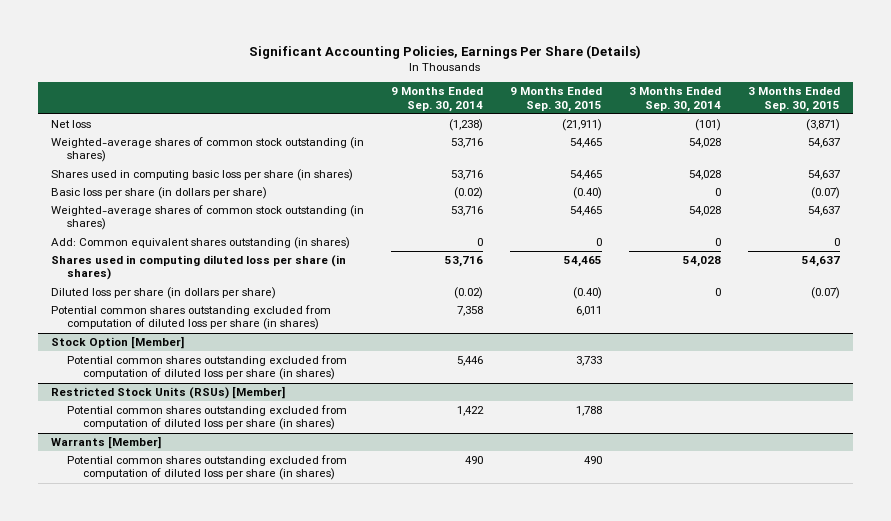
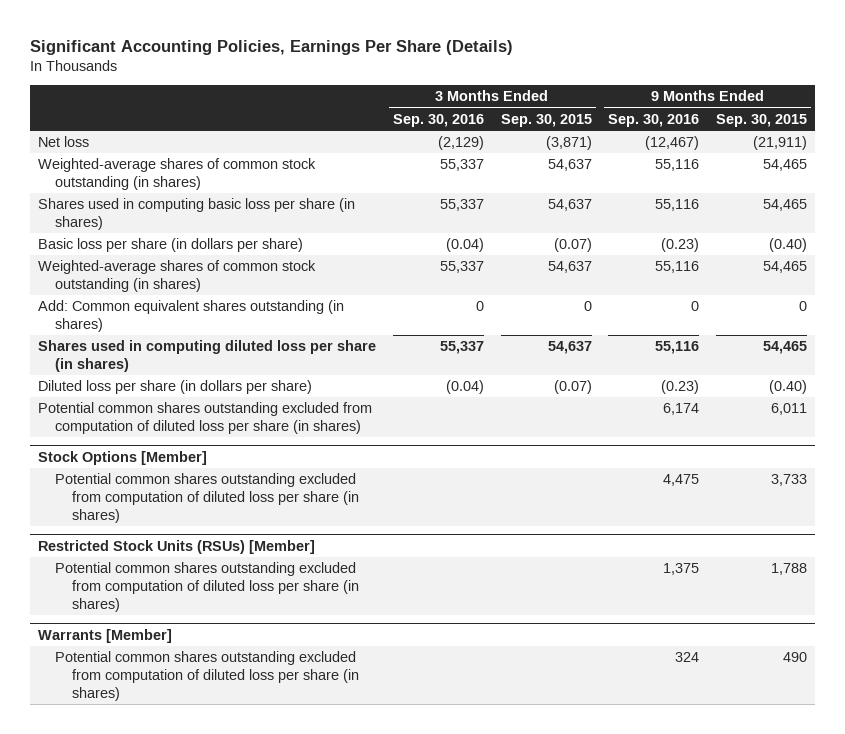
[391,87,484,112] 9 Months Ended Sep. 30, 2014 -> none
[628,87,721,112] 3 Months Ended Sep. 30, 2014 -> none
none -> [392,113,484,127] Sep. 30, 2016
none -> [608,113,700,127] Sep. 30, 2016
[51,336,185,350] Stock Option [Member] -> [37,451,207,466] Stock Options [Member]

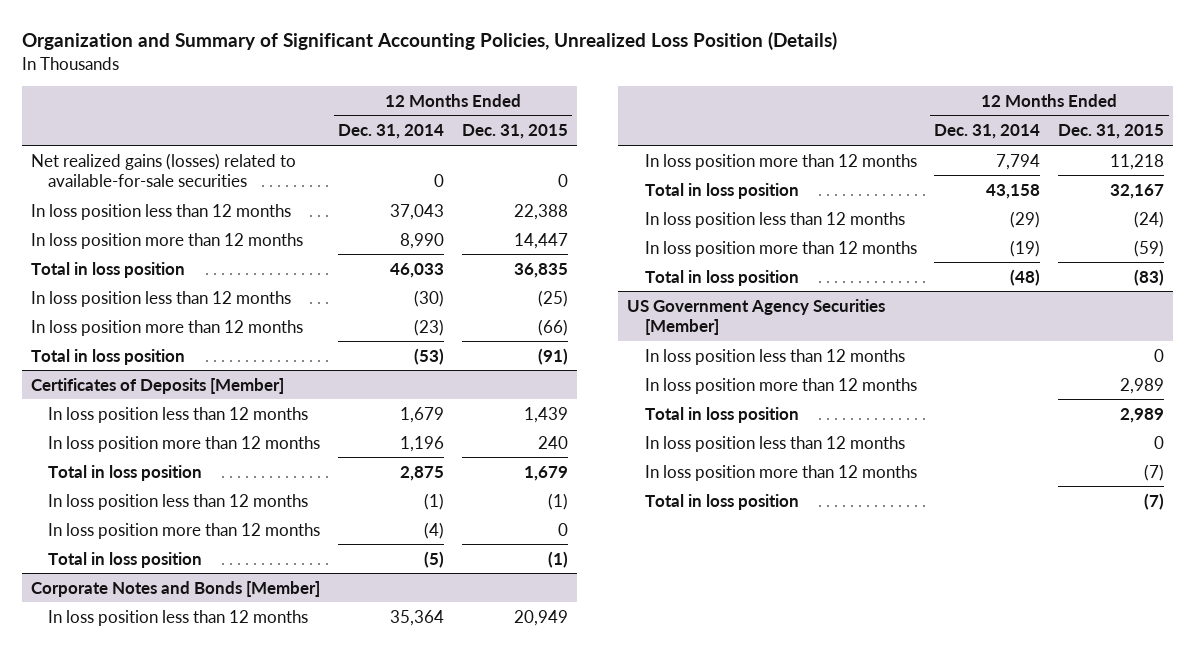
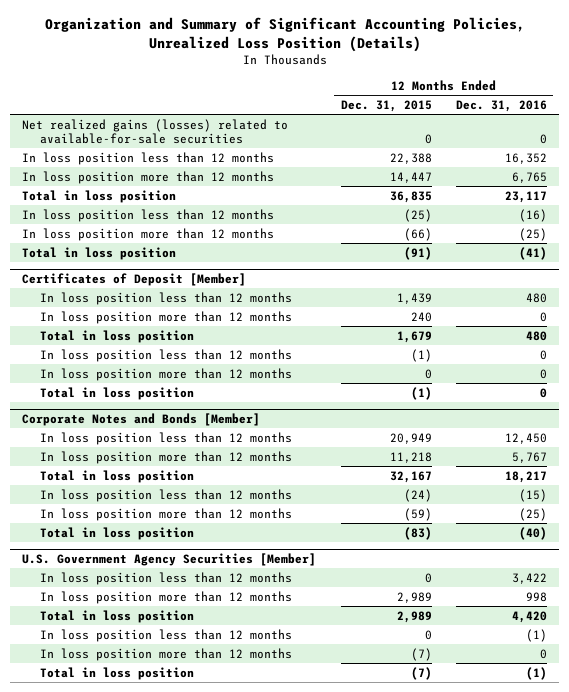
[338,124,445,140] Dec. 31, 2014 -> none
none -> [455,99,547,112] Dec. 31, 2016
[30,377,284,394] Certificates of Deposits [Member] -> [22,272,247,286] Certificates of Deposit [Member]
[627,298,886,336] US Government Agency Securities [Member] -> [22,552,317,566] U.S. Government Agency Securities [Member]

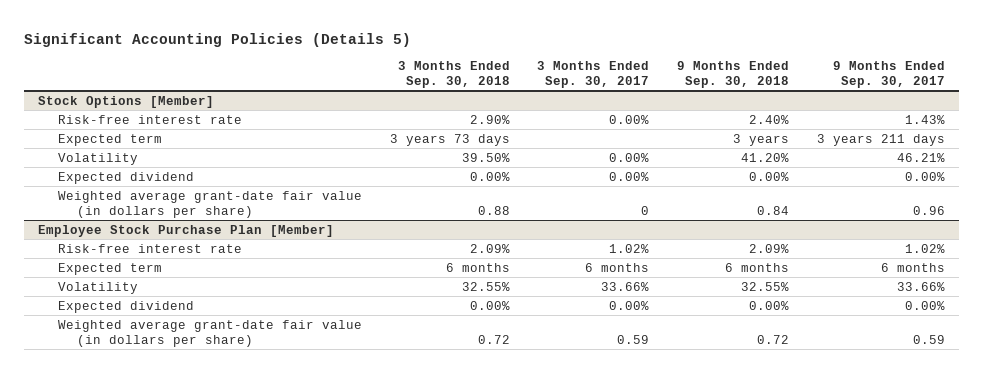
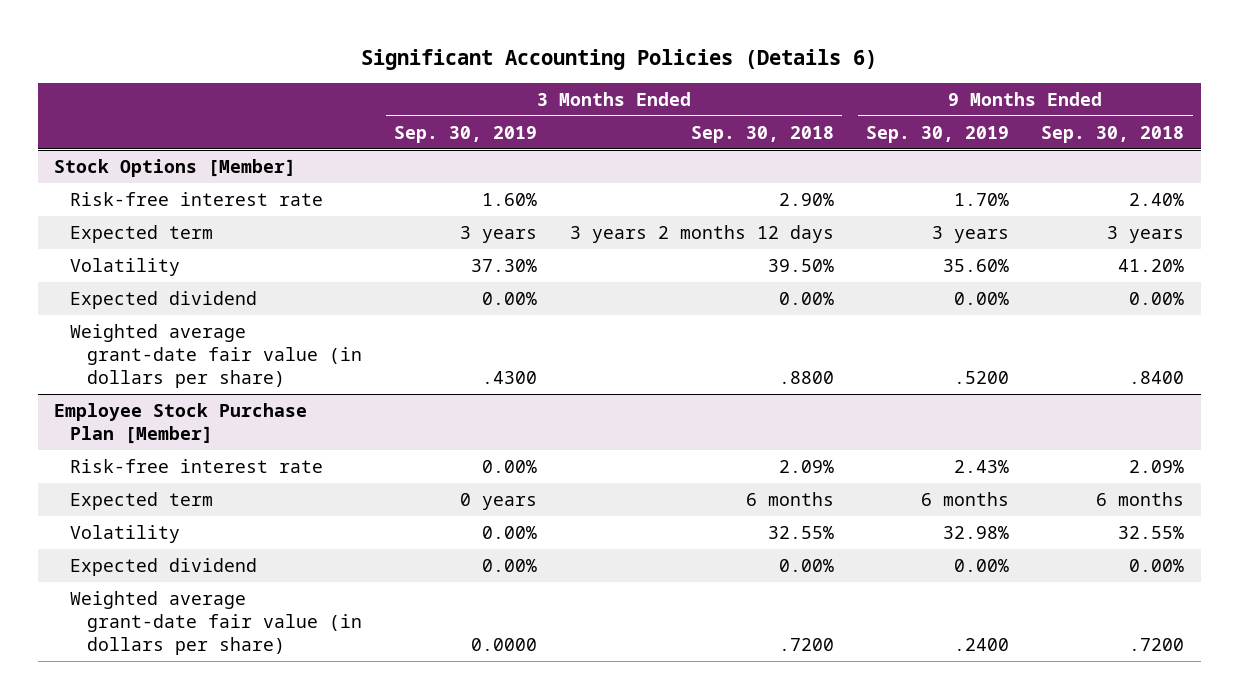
[24,32,412,47] Significant Accounting Policies (Details 5) -> [361,49,878,71] Significant Accounting Policies (Details 6)
[537,61,650,89] 3 Months Ended Sep. 30, 2017 -> none
[832,61,945,89] 9 Months Ended Sep. 30, 2017 -> none
none -> [394,125,538,143] Sep. 30, 2019
none -> [866,125,1010,143] Sep. 30, 2019
[389,133,510,146] 3 years 73 days -> [569,224,834,243] 3 years 2 months 12 days
[477,205,510,215] 0.88 -> [778,370,834,384] .8800
[757,205,790,215] 0.84 -> [1129,370,1185,384] .8400
[477,334,510,344] 0.72 -> [778,637,834,651] .7200
[757,334,790,344] 0.72 -> [1129,637,1185,651] .7200

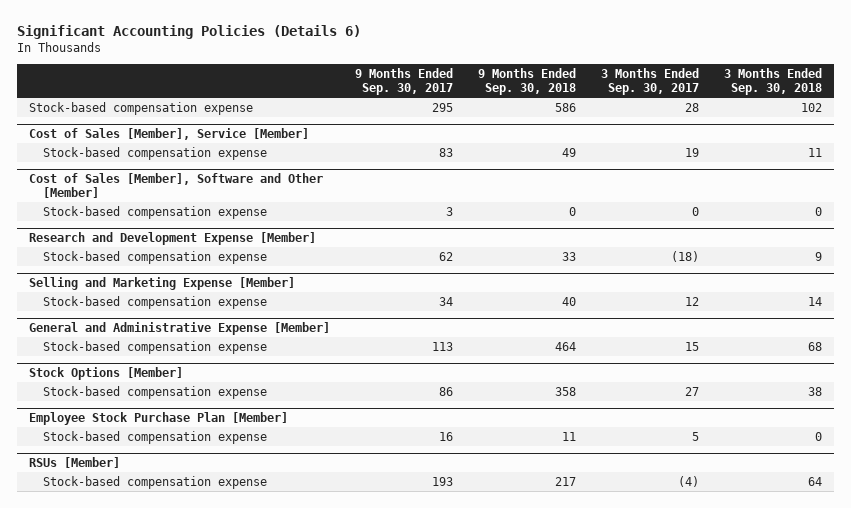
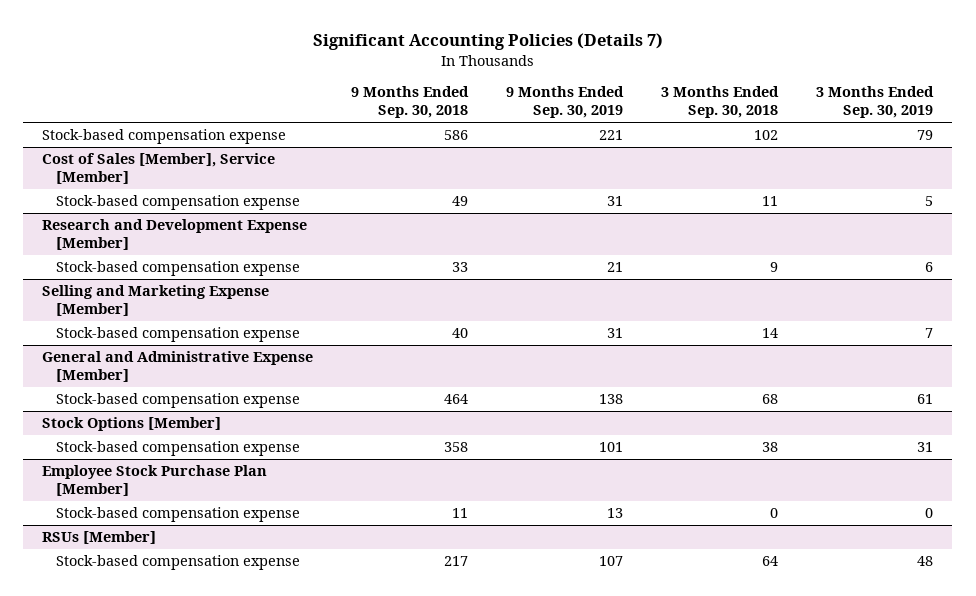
[16,24,361,39] Significant Accounting Policies (Details 6) -> [312,33,663,51] Significant Accounting Policies (Details 7)
[355,67,454,96] 9 Months Ended Sep. 30, 2017 -> none
[600,67,699,96] 3 Months Ended Sep. 30, 2017 -> none
none -> [506,86,625,119] 9 Months Ended Sep. 30, 2019
none -> [816,86,935,119] 3 Months Ended Sep. 30, 2019
[29,173,324,199] Cost of Sales [Member], Software and Other [Member] -> none
[42,206,267,220] Stock-based compensation expense -> none

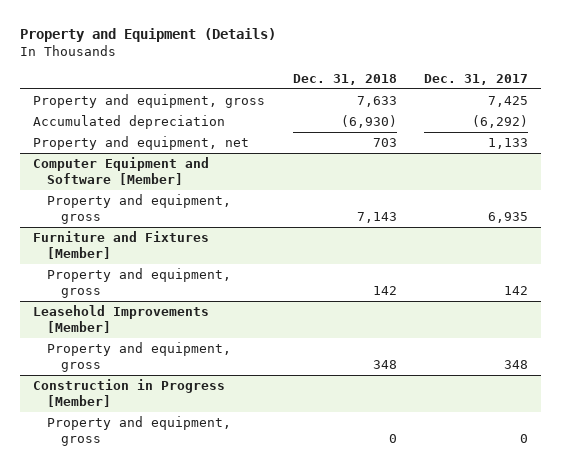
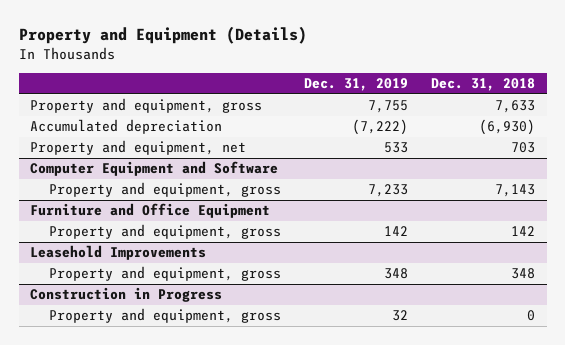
[423,73,528,85] Dec. 31, 2017 -> none
none -> [304,78,409,92] Dec. 31, 2019
[33,156,210,185] Computer Equipment and Software [Member] -> [30,161,279,177] Computer Equipment and Software
[33,230,210,259] Furniture and Fixtures [Member] -> [30,203,271,219] Furniture and Office Equipment
[33,304,210,333] Leasehold Improvements [Member] -> [30,245,207,261] Leasehold Improvements
[33,378,226,407] Construction in Progress [Member] -> [30,287,223,303] Construction in Progress

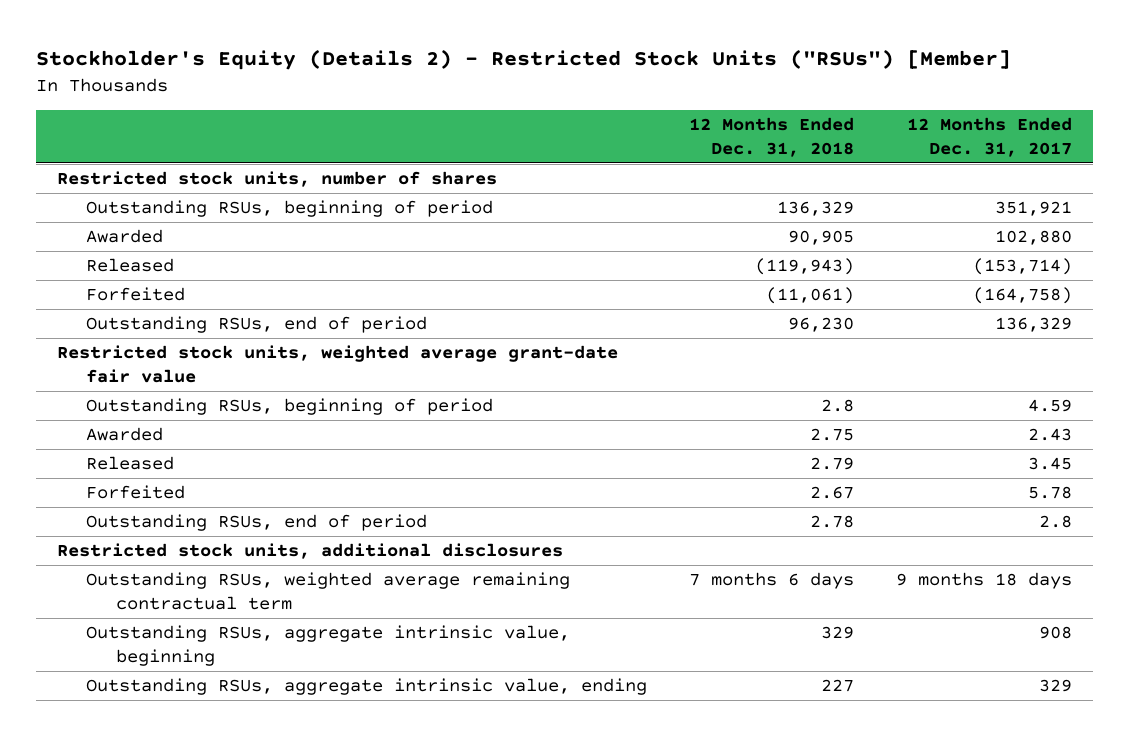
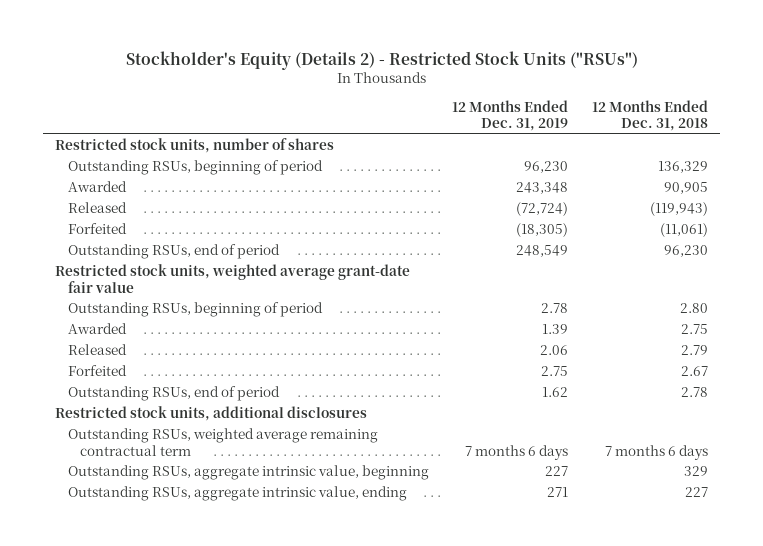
[35,49,1011,71] Stockholder's Equity (Details 2) - Restricted Stock Units ("RSUs") [Member] -> [125,50,638,70] Stockholder's Equity (Details 2) - Restricted Stock Units ("RSUs")
[907,117,1073,157] 12 Months Ended Dec. 31, 2017 -> none
none -> [452,99,569,132] 12 Months Ended Dec. 31, 2019
[821,399,855,413] 2.8 -> [680,303,709,314] 2.80

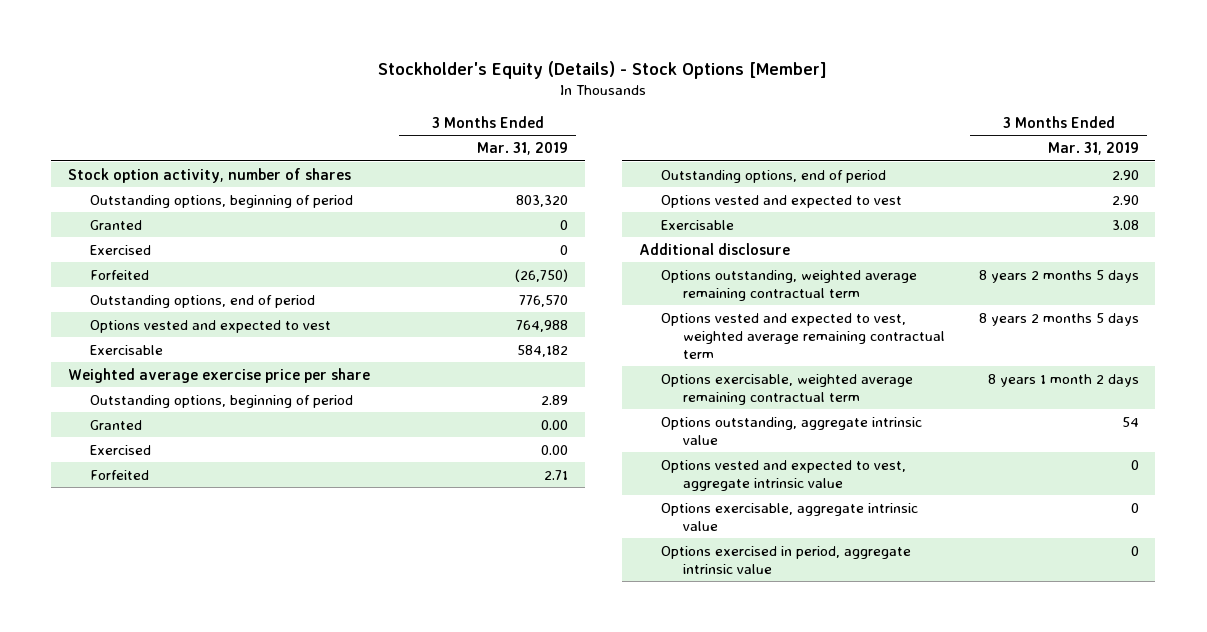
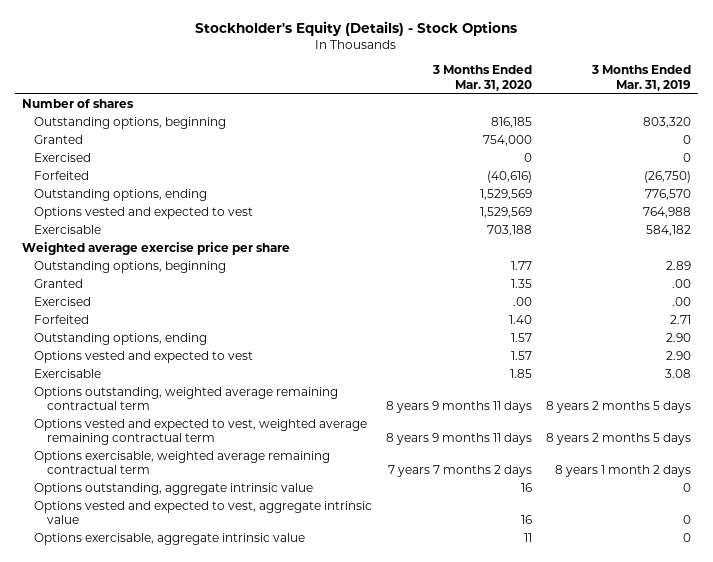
[378,60,828,79] Stockholder's Equity (Details) - Stock Options [Member] -> [195,21,518,37] Stockholder's Equity (Details) - Stock Options
none -> [432,65,533,91] 3 Months Ended Mar. 31, 2020
[68,167,352,183] Stock option activity, number of shares -> [21,99,134,109] Number of shares
[90,194,354,208] Outstanding options, beginning of period -> [34,117,227,130] Outstanding options, beginning
[90,294,316,308] Outstanding options, end of period -> [34,189,208,202] Outstanding options, ending
[90,394,354,408] Outstanding options, beginning of period -> [34,261,227,274] Outstanding options, beginning
[540,419,568,430] 0.00 -> [671,279,691,289] .00
[540,444,568,455] 0.00 -> [671,297,691,307] .00
[660,169,886,183] Outstanding options, end of period -> [34,333,208,346] Outstanding options, ending
[638,242,790,255] Additional disclosure -> none
[1121,416,1139,427] 54 -> [682,483,691,493] 0
[660,545,911,574] Options exercised in period, aggregate intrinsic value -> none

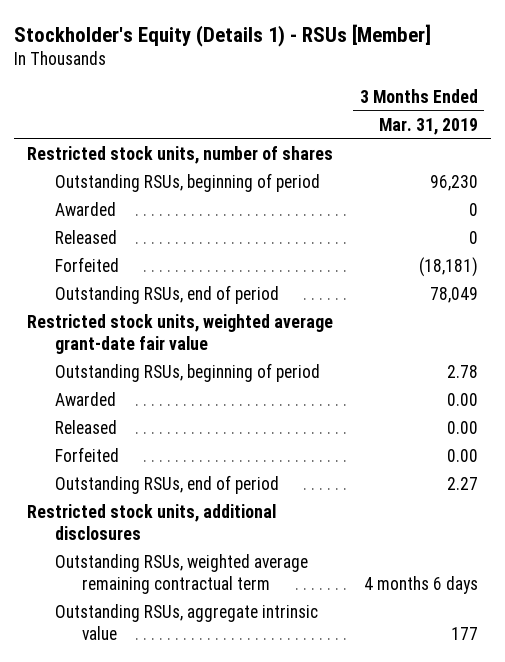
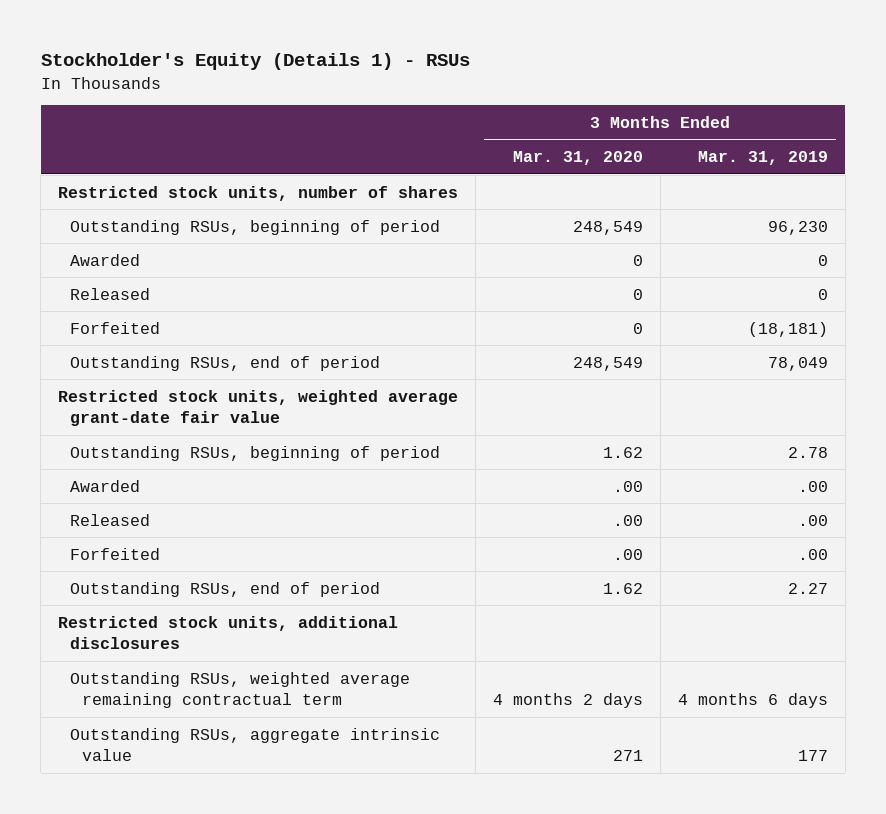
[14,23,432,47] Stockholder's Equity (Details 1) - RSUs [Member] -> [40,53,470,71] Stockholder's Equity (Details 1) - RSUs
none -> [512,150,643,165] Mar. 31, 2020
[446,393,478,407] 0.00 -> [797,480,828,492] .00
[446,421,478,435] 0.00 -> [797,514,828,526] .00
[446,449,478,463] 0.00 -> [797,548,828,560] .00

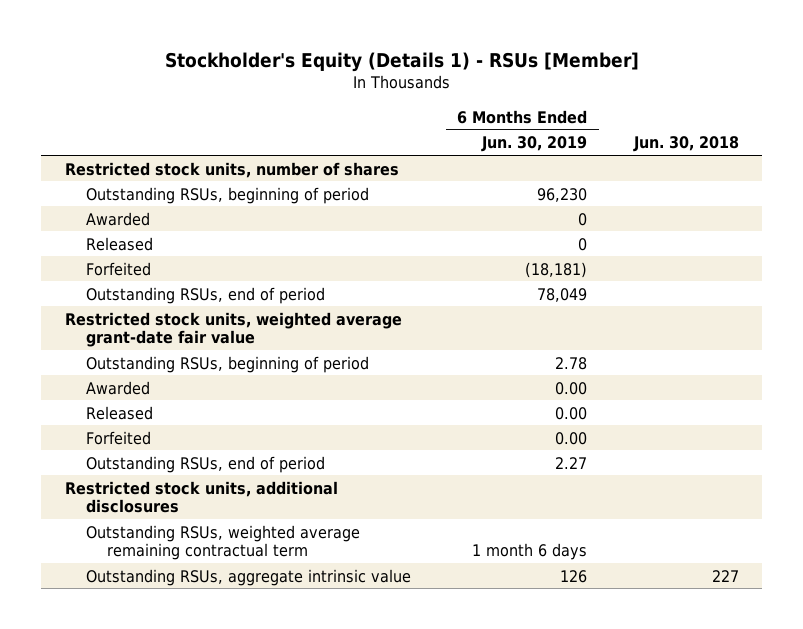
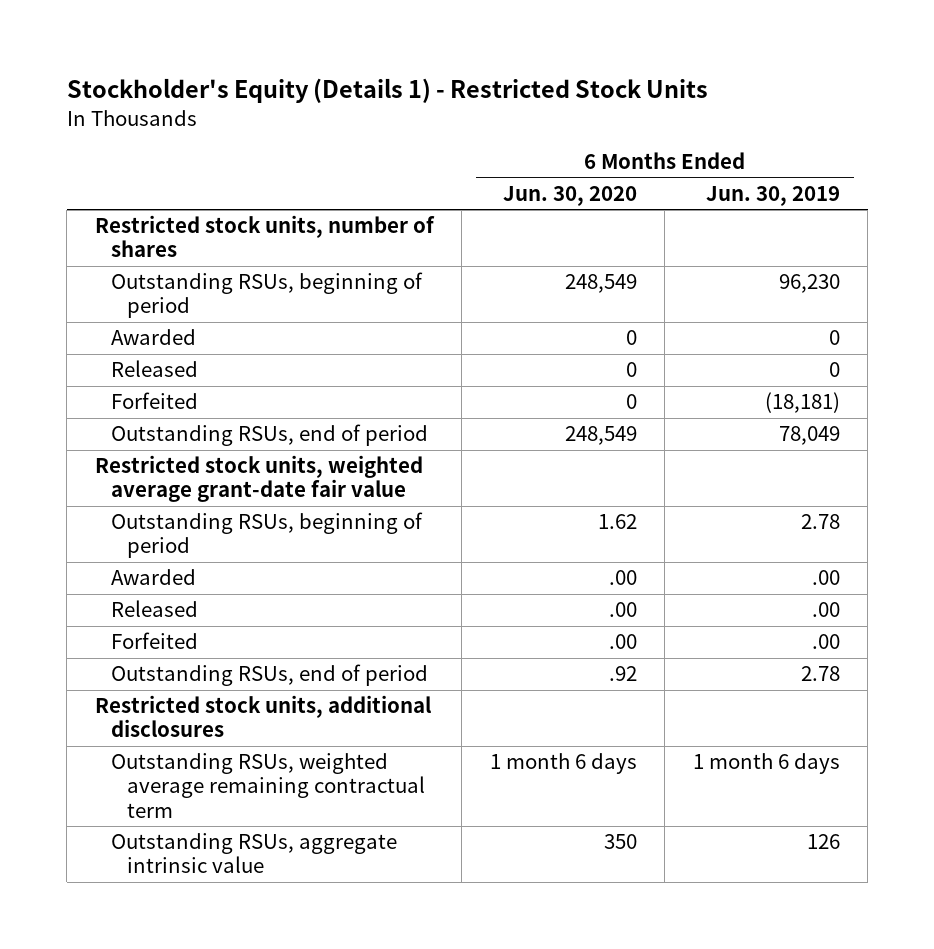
[164,51,639,72] Stockholder's Equity (Details 1) - RSUs [Member] -> [66,78,708,104] Stockholder's Equity (Details 1) - Restricted Stock Units
[632,136,739,153] Jun. 30, 2018 -> none
none -> [502,185,637,206] Jun. 30, 2020
[555,381,588,395] 0.00 -> [811,570,840,586] .00
[555,406,588,420] 0.00 -> [811,602,840,618] .00
[555,431,588,445] 0.00 -> [811,634,840,650] .00
[555,456,588,469] 2.27 -> [800,666,840,682] 2.78

